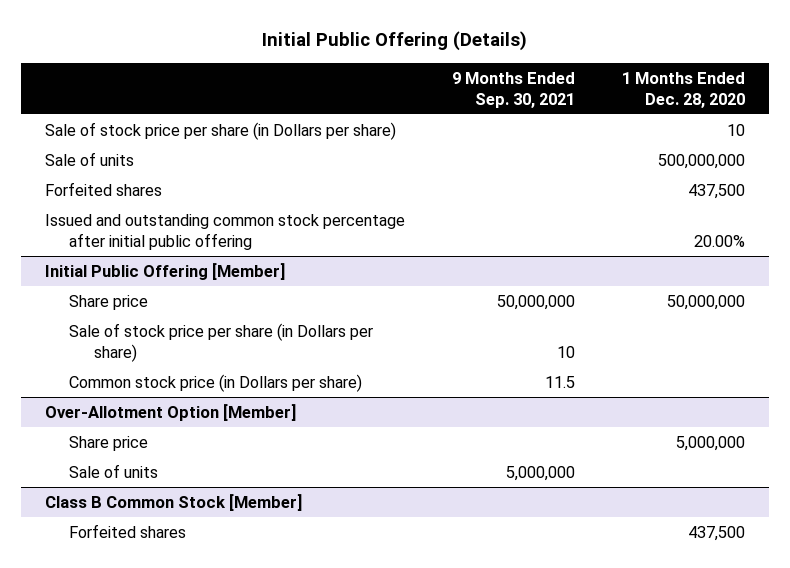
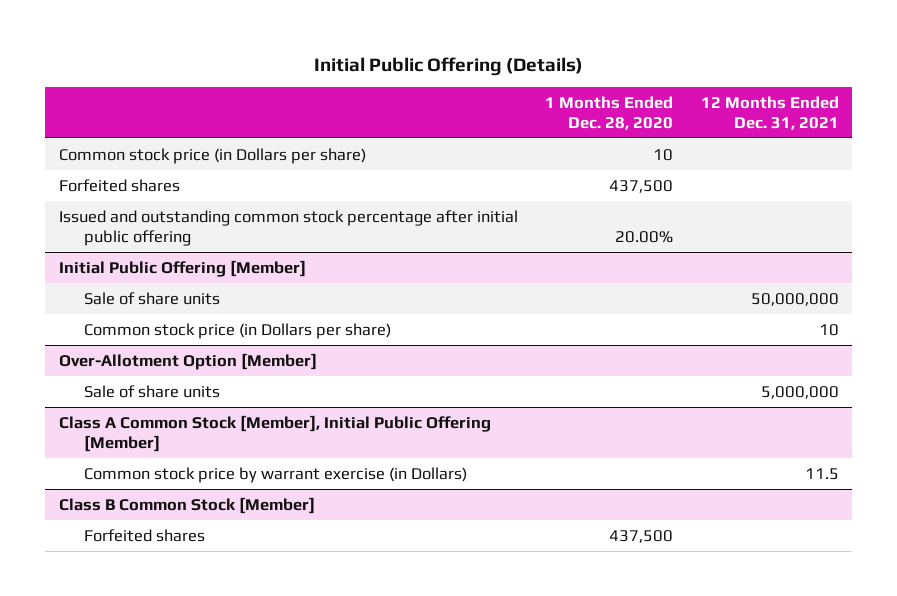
[452,71,576,108] 9 Months Ended Sep. 30, 2021 -> none
none -> [700,95,839,130] 12 Months Ended Dec. 31, 2021
[44,151,134,166] Sale of units -> none
[44,121,396,140] Sale of stock price per share (in Dollars per share) -> [58,147,366,164] Common stock price (in Dollars per share)
[69,294,149,310] Share price -> none
[69,322,374,362] Sale of stock price per share (in Dollars per share) -> none
none -> [83,291,220,305] Sale of share units
[69,435,149,451] Share price -> none
[69,463,159,478] Sale of units -> [83,384,220,398] Sale of share units
none -> [58,414,491,452] Class A Common Stock [Member], Initial Public Offering [Member]
none -> [83,466,467,483] Common stock price by warrant exercise (in Dollars)

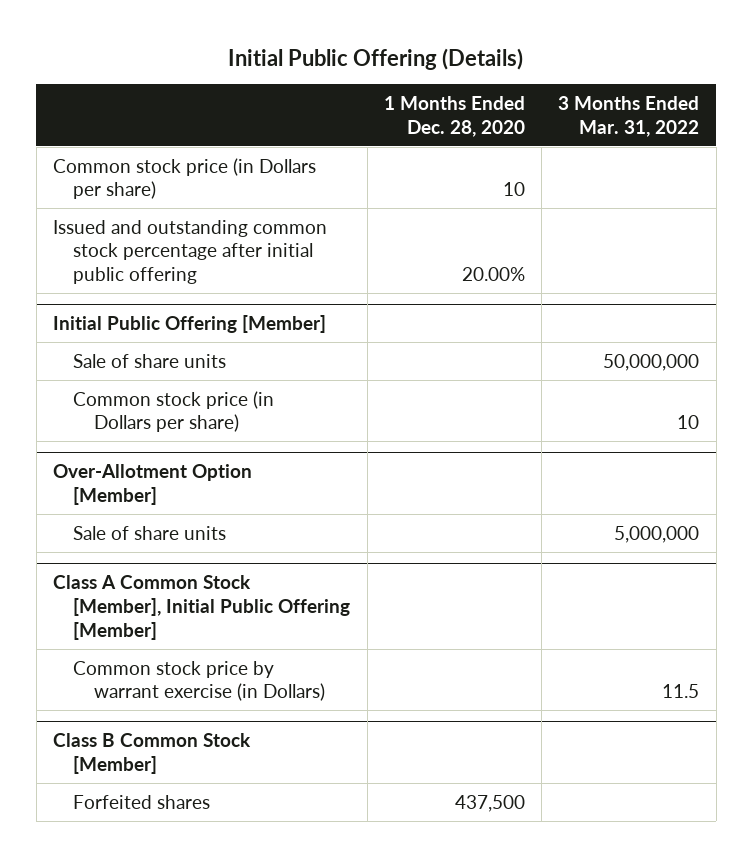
[700,95,839,130] 12 Months Ended Dec. 31, 2021 -> none
none -> [558,96,700,137] 3 Months Ended Mar. 31, 2022
[58,178,180,192] Forfeited shares -> none

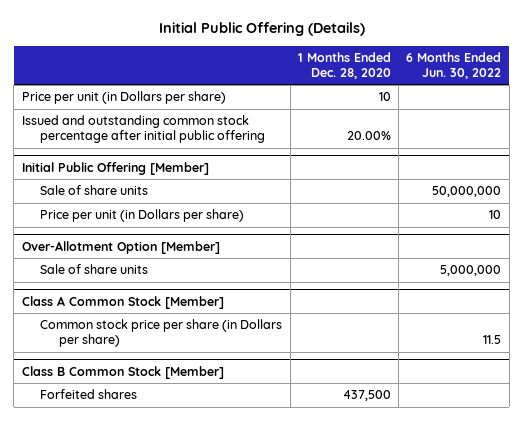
[558,96,700,137] 3 Months Ended Mar. 31, 2022 -> none
none -> [406,51,502,79] 6 Months Ended Jun. 30, 2022
[53,157,317,200] Common stock price (in Dollars per share) -> [21,91,226,105] Price per unit (in Dollars per share)
[73,390,275,433] Common stock price (in Dollars per share) -> [40,209,245,223] Price per unit (in Dollars per share)
[53,575,351,640] Class A Common Stock [Member], Initial Public Offering [Member] -> [21,295,224,309] Class A Common Stock [Member]
[73,660,325,702] Common stock price by warrant exercise (in Dollars) -> [40,319,283,348] Common stock price per share (in Dollars per share)

